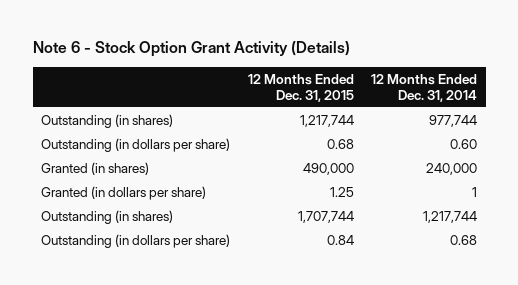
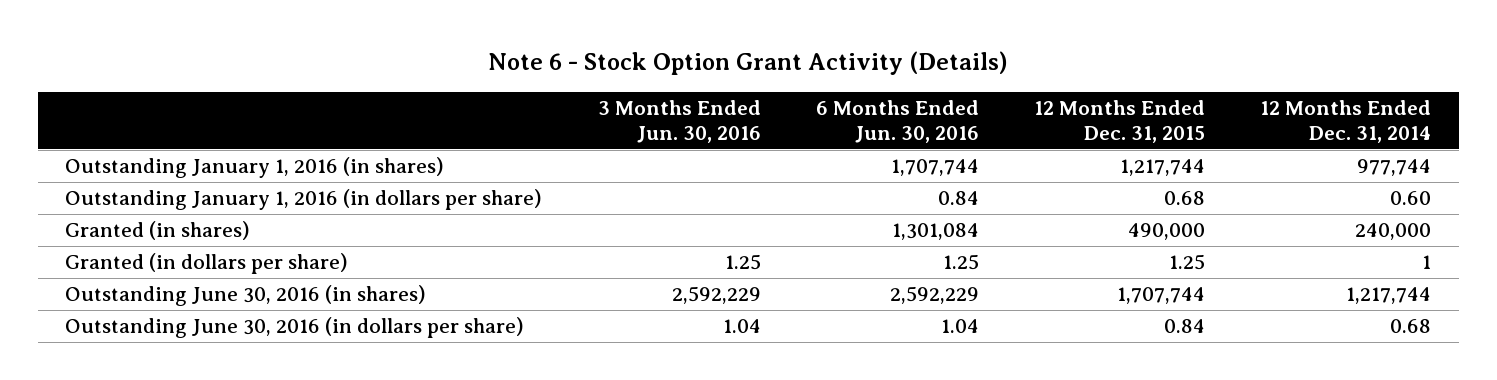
none -> [597,99,761,144] 3 Months Ended Jun. 30, 2016
none -> [815,99,979,144] 6 Months Ended Jun. 30, 2016
[41,113,174,128] Outstanding (in shares) -> [65,157,445,179] Outstanding January 1, 2016 (in shares)
[41,137,231,152] Outstanding (in dollars per share) -> [65,189,543,211] Outstanding January 1, 2016 (in dollars per share)
[41,209,174,224] Outstanding (in shares) -> [65,285,427,307] Outstanding June 30, 2016 (in shares)
[41,233,231,248] Outstanding (in dollars per share) -> [65,317,525,339] Outstanding June 30, 2016 (in dollars per share)

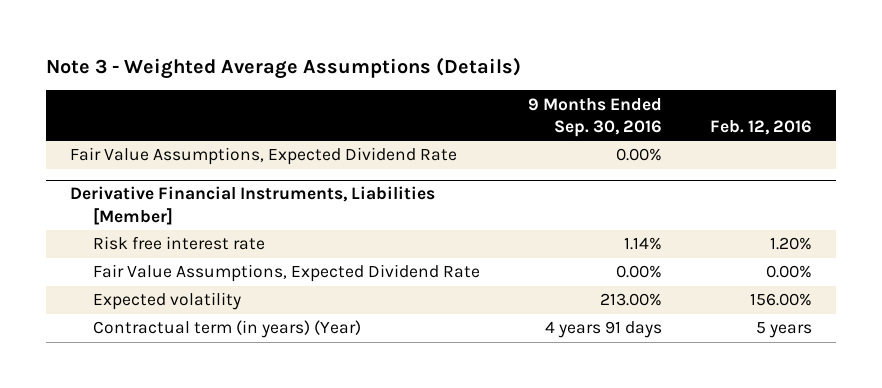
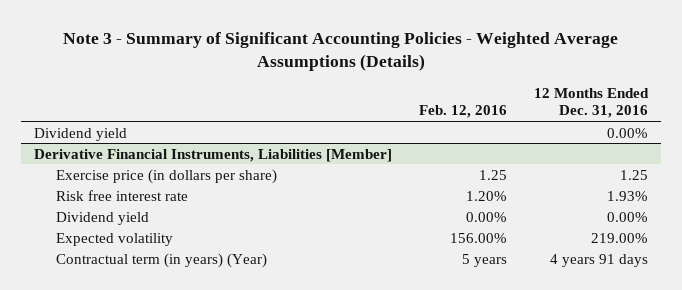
[46,57,522,80] Note 3 - Weighted Average Assumptions (Details) -> [62,31,618,72] Note 3 - Summary of Significant Accounting Policies - Weighted Average Assumptions (Details)
[528,97,663,137] 9 Months Ended Sep. 30, 2016 -> none
none -> [533,87,649,119] 12 Months Ended Dec. 31, 2016
[69,147,457,166] Fair Value Assumptions, Expected Dividend Rate -> [34,127,128,141] Dividend yield
none -> [56,168,278,184] Exercise price (in dollars per share)
[93,264,481,283] Fair Value Assumptions, Expected Dividend Rate -> [56,211,150,225] Dividend yield

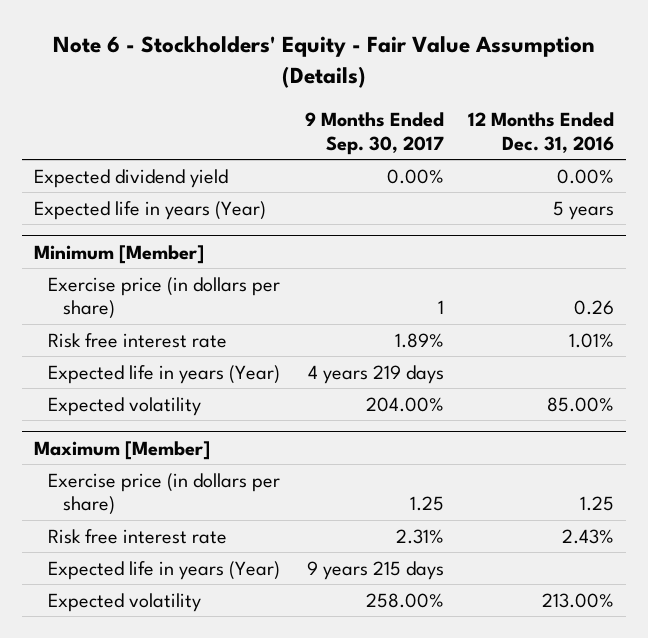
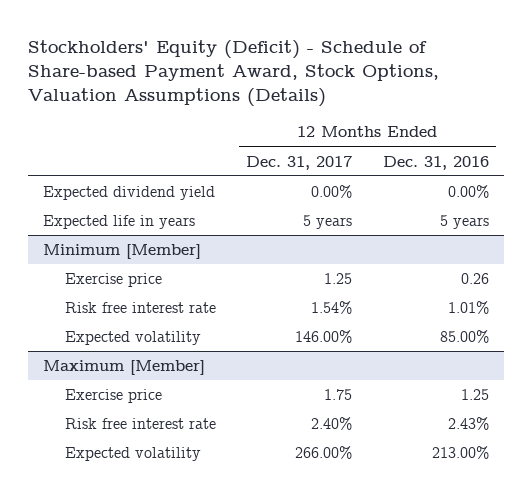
[52,36,595,89] Note 6 - Stockholders' Equity - Fair Value Assumption (Details) -> [28,39,440,108] Stockholders' Equity (Deficit) - Schedule of Share-based Payment Award, Stock Options, Valuation Assumptions (Details)
[304,112,444,155] 9 Months Ended Sep. 30, 2017 -> none
none -> [246,155,353,170] Dec. 31, 2017
[33,200,266,220] Expected life in years (Year) -> [43,215,196,230] Expected life in years
[48,276,281,320] Exercise price (in dollars per share) -> [64,273,162,288] Exercise price
[48,364,281,384] Expected life in years (Year) -> none
[48,472,281,516] Exercise price (in dollars per share) -> [64,389,162,404] Exercise price
[48,560,281,580] Expected life in years (Year) -> none

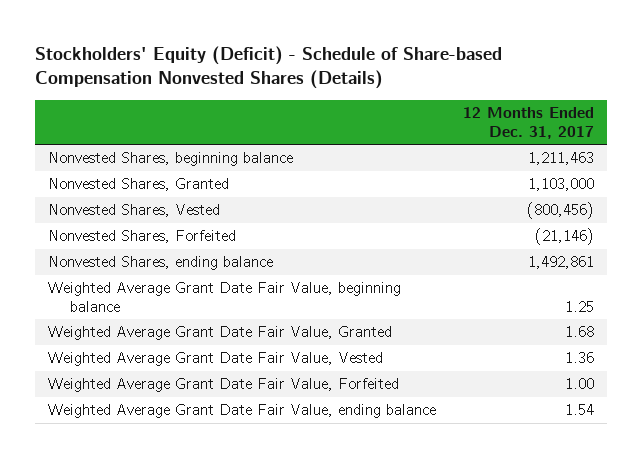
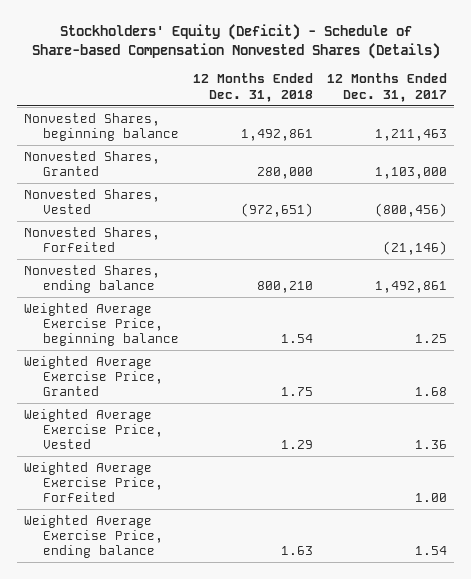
none -> [193,73,314,102] 12 Months Ended Dec. 31, 2018
[48,282,402,312] Weighted Average Grant Date Fair Value, beginning balance -> [24,302,179,347] Weighted Average Exercise Price, beginning balance
[48,326,393,341] Weighted Average Grant Date Fair Value, Granted -> [24,355,163,397] Weighted Average Exercise Price, Granted
[48,352,384,367] Weighted Average Grant Date Fair Value, Vested -> [24,408,163,450] Weighted Average Exercise Price, Vested
[48,378,400,393] Weighted Average Grant Date Fair Value, Forfeited -> [24,461,163,503] Weighted Average Exercise Price, Forfeited
[48,404,437,419] Weighted Average Grant Date Fair Value, ending balance -> [24,514,163,559] Weighted Average Exercise Price, ending balance

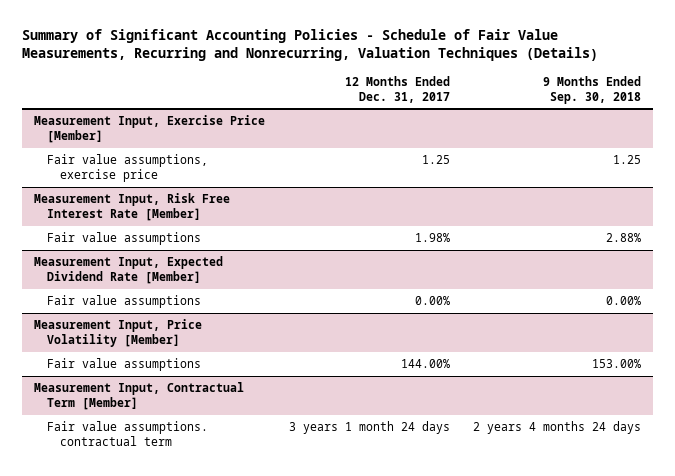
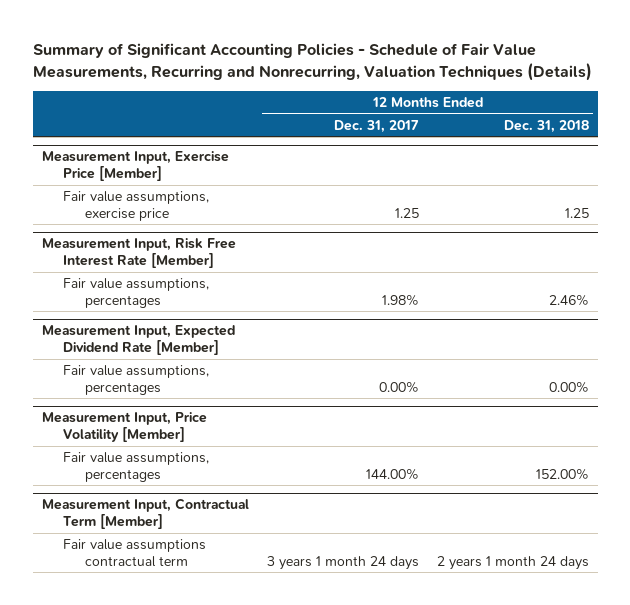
[543,75,642,104] 9 Months Ended Sep. 30, 2018 -> none
none -> [503,119,589,133] Dec. 31, 2018
[47,232,202,246] Fair value assumptions -> [63,278,210,308] Fair value assumptions, percentages
[47,295,202,309] Fair value assumptions -> [63,365,210,395] Fair value assumptions, percentages
[47,358,202,372] Fair value assumptions -> [63,452,210,482] Fair value assumptions, percentages
[47,421,209,446] Fair value assumptions. contractual term -> [63,539,207,567] Fair value assumptions contractual term

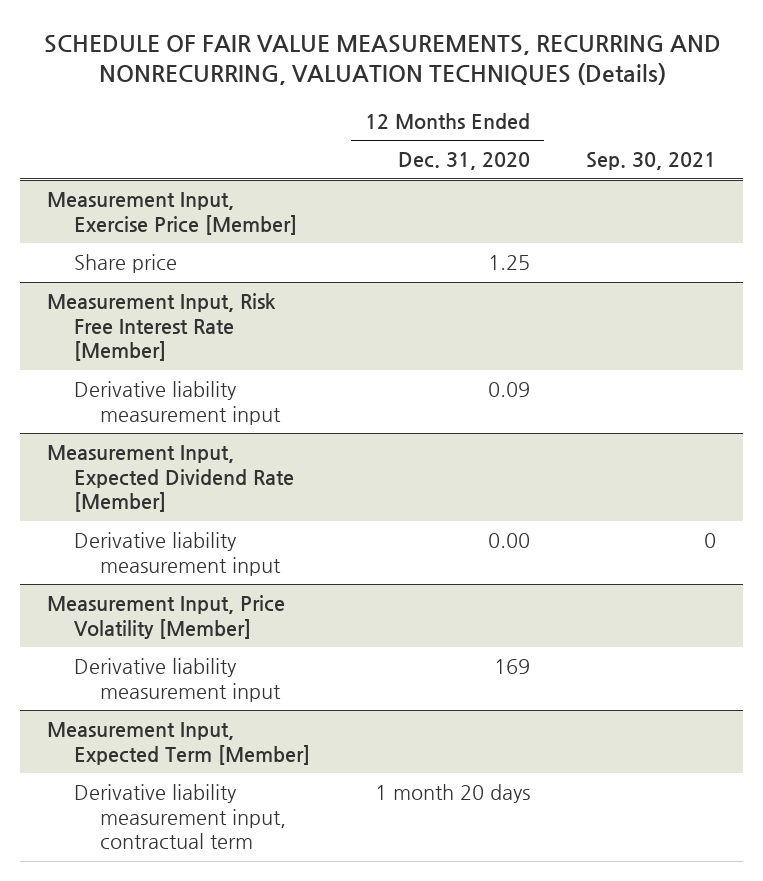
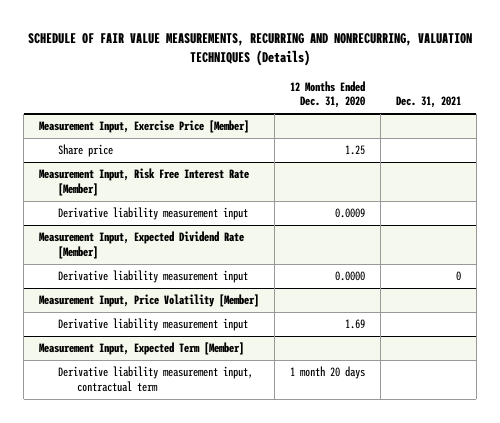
[585,152,716,171] Sep. 30, 2021 -> none
none -> [395,96,461,109] Dec. 31, 2021
[488,382,531,398] 0.09 -> [335,208,366,219] 0.0009
[488,533,531,549] 0.00 -> [335,271,366,282] 0.0000
[494,659,531,675] 169 -> [345,319,366,330] 1.69

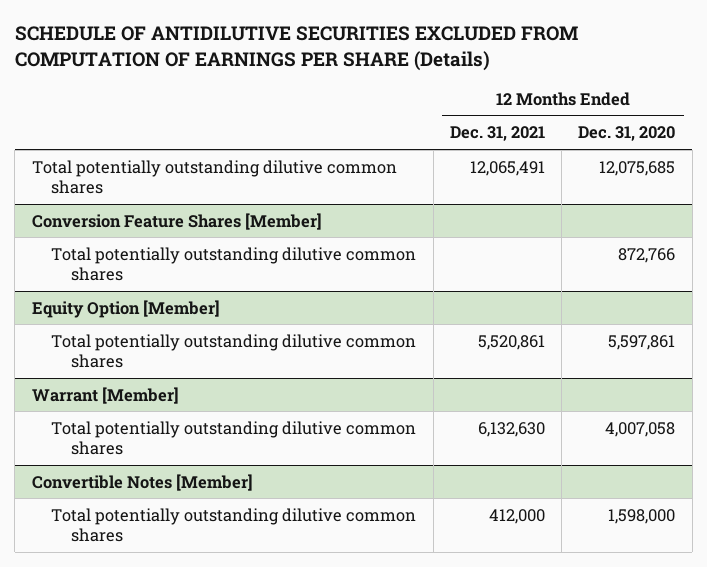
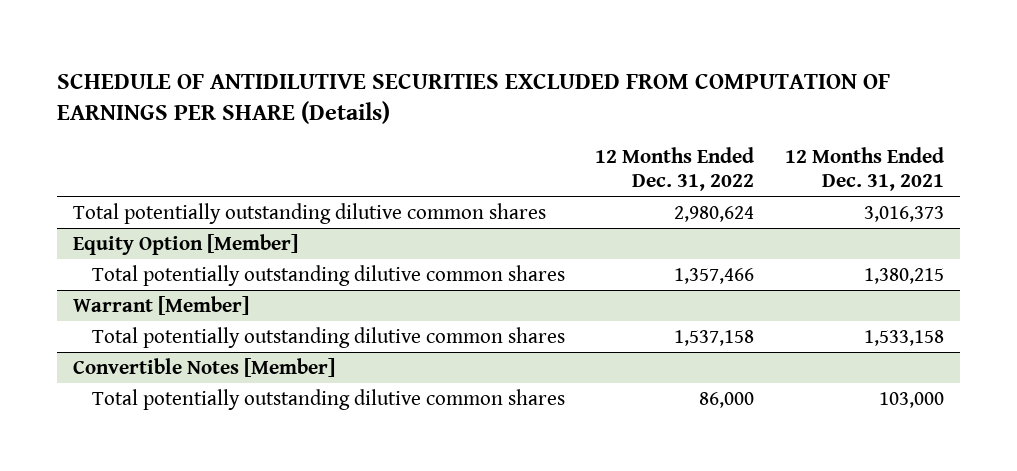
[578,126,676,142] Dec. 31, 2020 -> none
none -> [595,146,755,192] 12 Months Ended Dec. 31, 2022
[31,212,322,230] Conversion Feature Shares [Member] -> none
[51,246,417,281] Total potentially outstanding dilutive common shares -> none
[469,160,545,176] 12,065,491 -> [864,205,945,222] 3,016,373
[477,334,545,350] 5,520,861 -> [864,267,945,284] 1,380,215
[477,421,545,437] 6,132,630 -> [864,329,945,346] 1,533,158
[488,508,545,524] 412,000 -> [879,391,945,408] 103,000

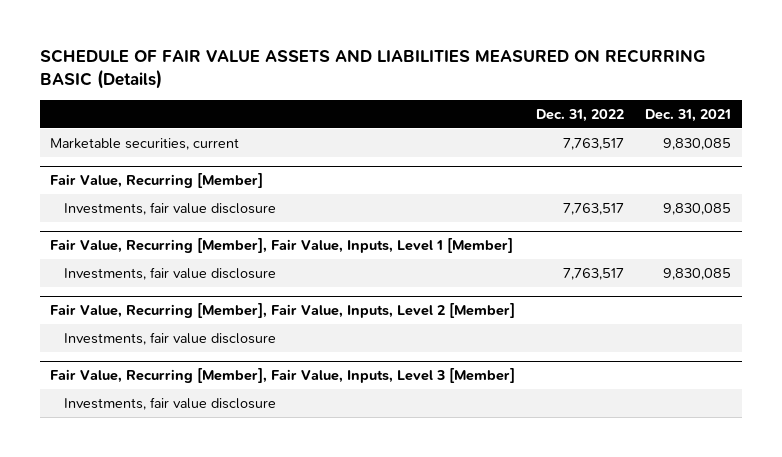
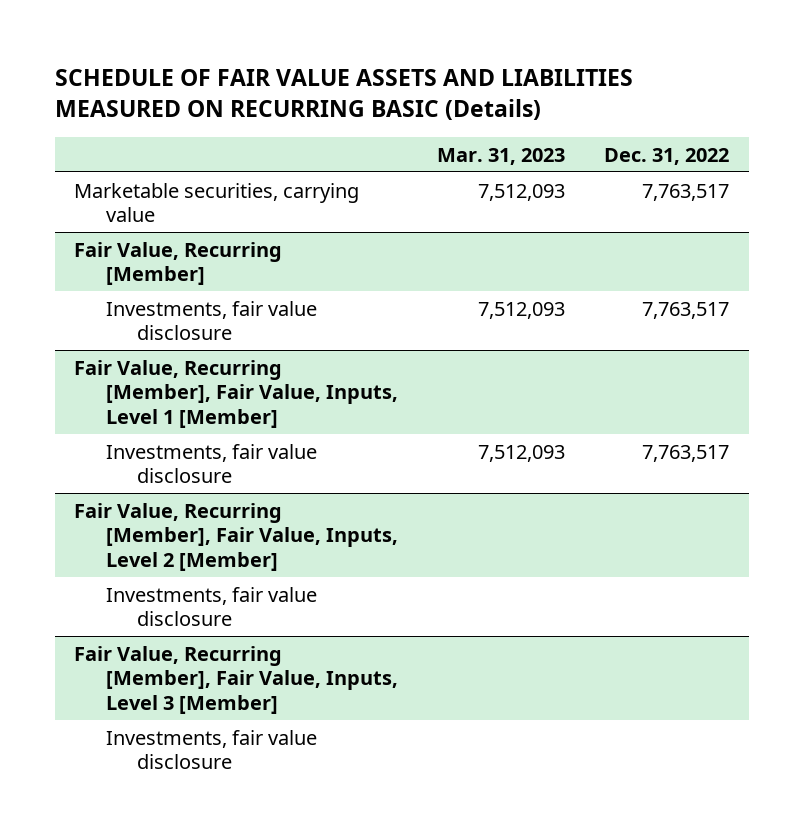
[645,108,732,122] Dec. 31, 2021 -> none
none -> [436,147,565,165] Mar. 31, 2023
[50,137,240,150] Marketable securities, current -> [74,182,360,223] Marketable securities, carrying value

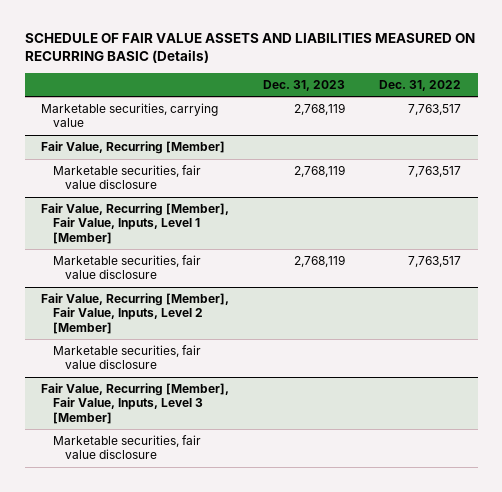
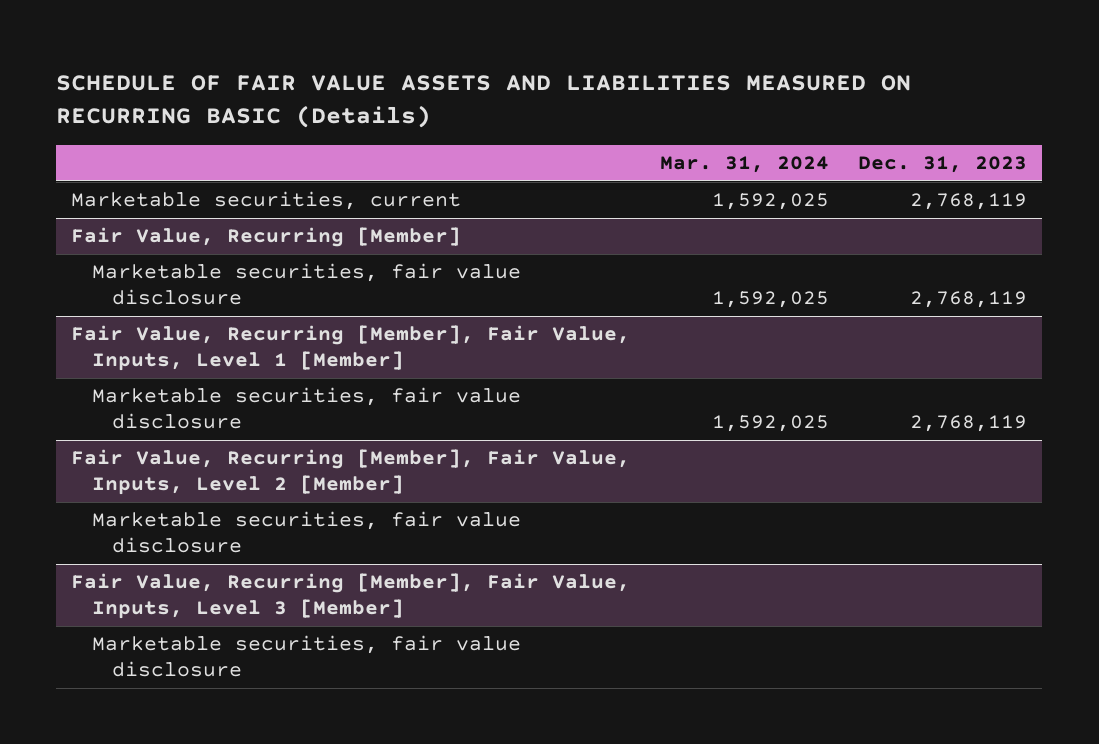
[378,79,461,91] Dec. 31, 2022 -> none
none -> [659,156,829,174] Mar. 31, 2024
[41,103,219,128] Marketable securities, carrying value -> [71,191,462,211] Marketable securities, current

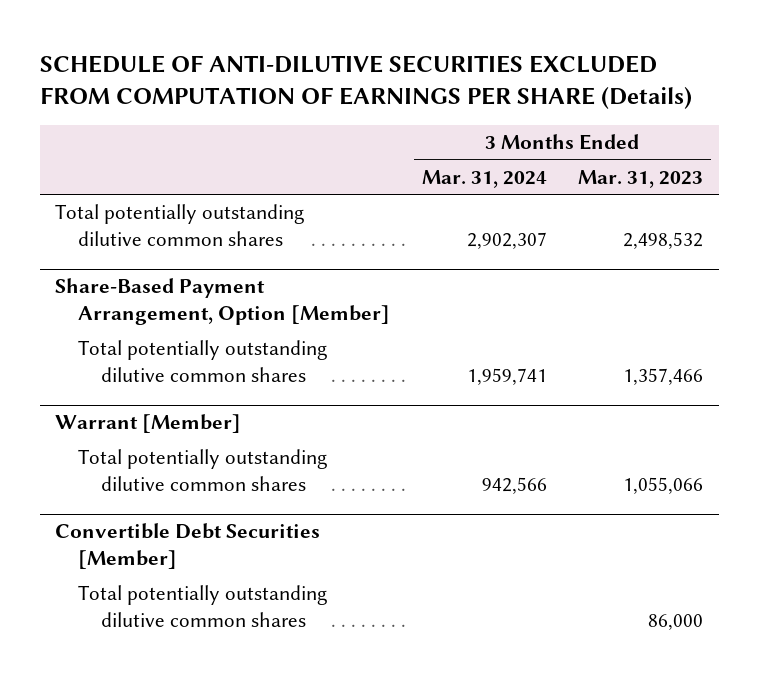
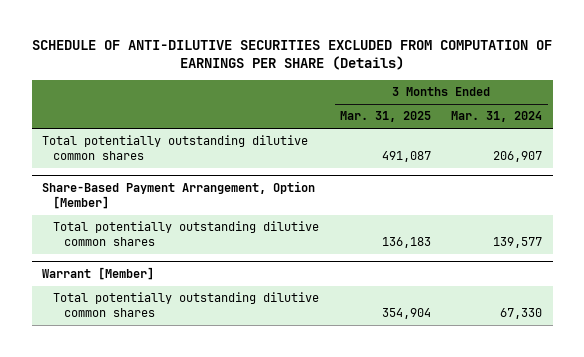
[578,169,704,188] Mar. 31, 2023 -> none
none -> [339,111,431,123] Mar. 31, 2025
[466,231,547,249] 2,902,307 -> [493,151,543,163] 206,907
[466,367,547,385] 1,959,741 -> [493,237,543,249] 139,577
[55,523,321,570] Convertible Debt Securities [Member] -> none
[78,585,328,627] Total potentially outstanding dilutive common shares -> none
[481,476,547,494] 942,566 -> [500,308,543,320] 67,330

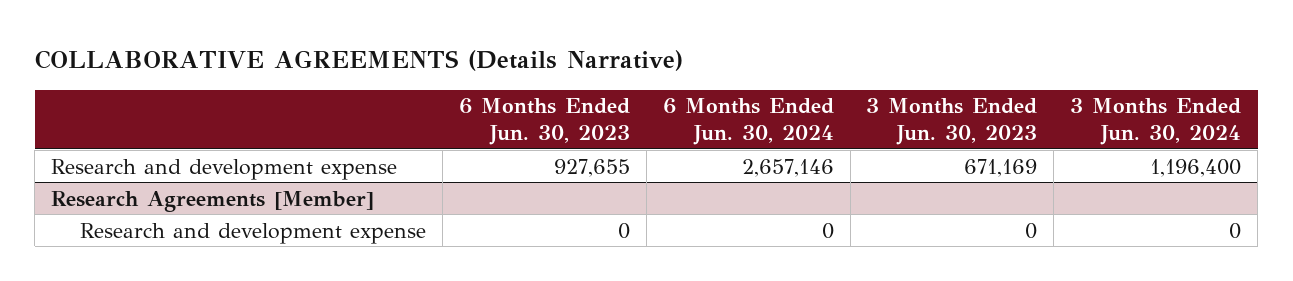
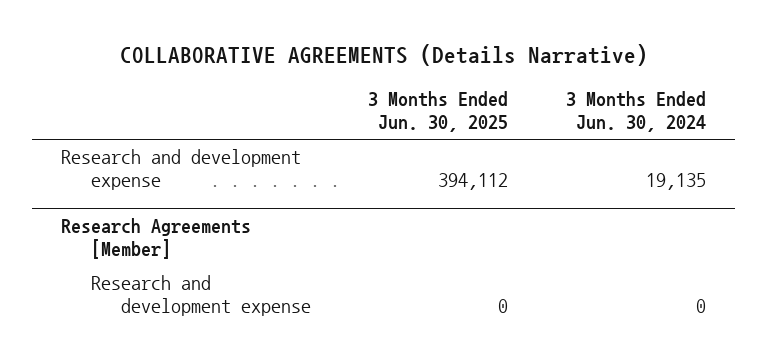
[458,98,630,145] 6 Months Ended Jun. 30, 2023 -> none
[662,98,834,145] 6 Months Ended Jun. 30, 2024 -> none
[866,98,1038,145] 3 Months Ended Jun. 30, 2023 -> none
none -> [368,91,509,133] 3 Months Ended Jun. 30, 2025
[1150,158,1242,177] 1,196,400 -> [646,173,707,191] 19,135

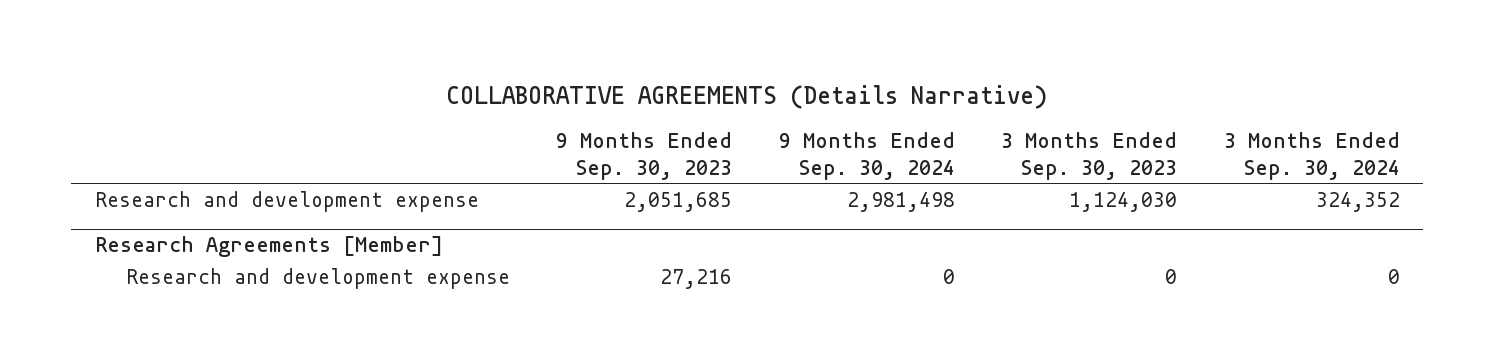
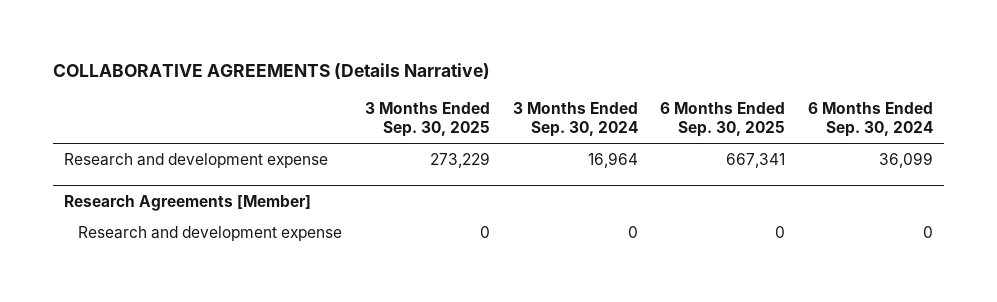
[556,132,733,180] 9 Months Ended Sep. 30, 2023 -> none
[778,132,955,180] 9 Months Ended Sep. 30, 2024 -> none
[1001,132,1178,180] 3 Months Ended Sep. 30, 2023 -> none
none -> [364,101,490,138] 3 Months Ended Sep. 30, 2025
none -> [660,101,786,138] 6 Months Ended Sep. 30, 2025
none -> [807,101,933,138] 6 Months Ended Sep. 30, 2024
[1315,192,1400,213] 324,352 -> [587,152,638,169] 16,964

